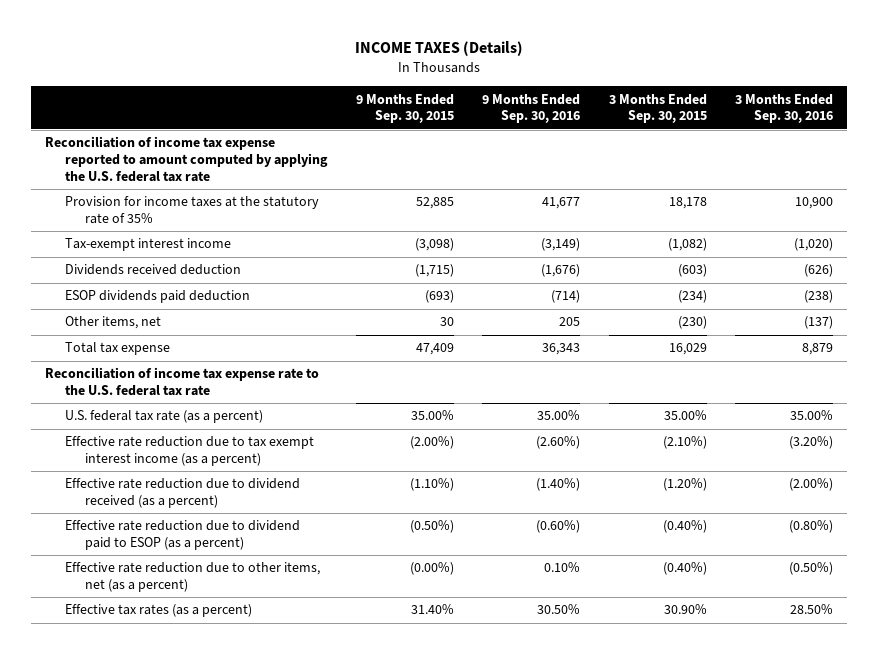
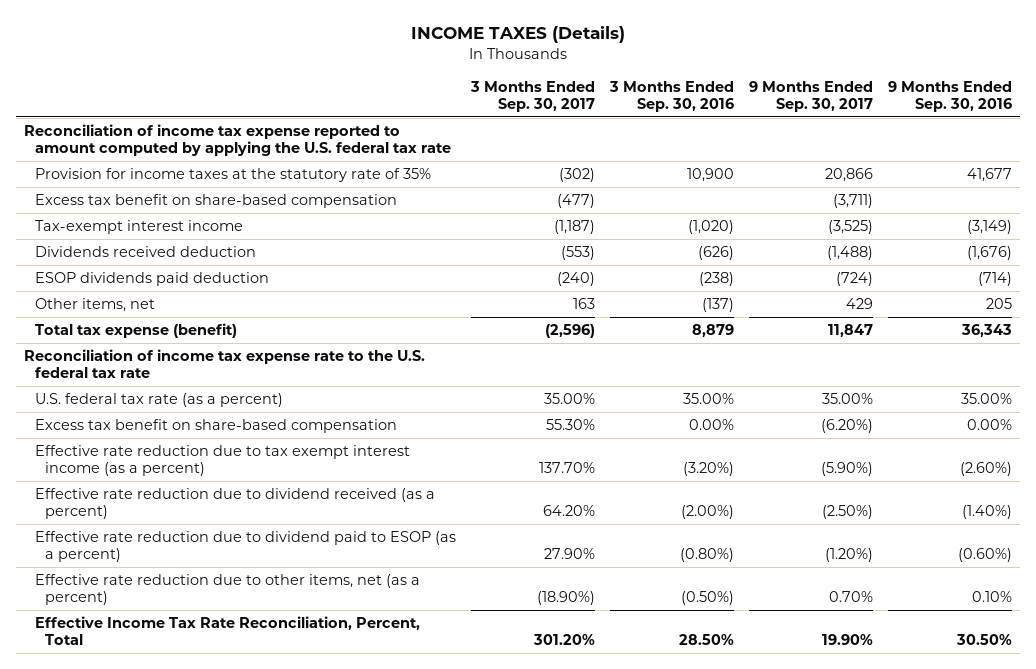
[355,93,454,124] 9 Months Ended Sep. 30, 2015 -> none
[608,93,707,124] 3 Months Ended Sep. 30, 2015 -> none
none -> [469,80,595,112] 3 Months Ended Sep. 30, 2017
none -> [748,80,873,112] 9 Months Ended Sep. 30, 2017
none -> [34,194,397,209] Excess tax benefit on share-based compensation
[65,342,171,356] Total tax expense -> [34,323,237,339] Total tax expense (benefit)
none -> [34,419,397,434] Excess tax benefit on share-based compensation
[65,604,253,618] Effective tax rates (as a percent) -> [34,616,420,646] Effective Income Tax Rate Reconciliation, Percent, Total

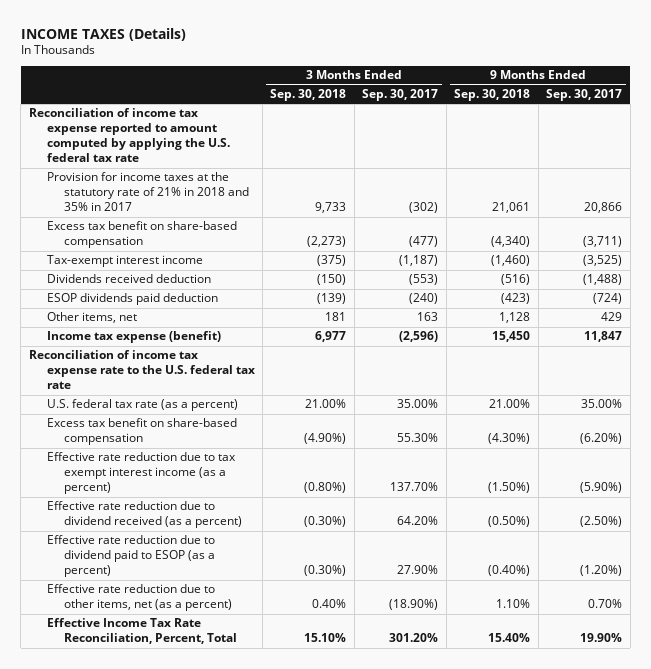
[608,80,734,112] 3 Months Ended Sep. 30, 2016 -> none
[888,80,1013,112] 9 Months Ended Sep. 30, 2016 -> none
none -> [270,88,347,101] Sep. 30, 2018
none -> [454,88,531,101] Sep. 30, 2018
[34,168,431,183] Provision for income taxes at the statutory rate of 35% -> [46,172,250,212] Provision for income taxes at the statutory rate of 21% in 2018 and 35% in 2017
[34,323,237,339] Total tax expense (benefit) -> [46,331,221,344] Income tax expense (benefit)

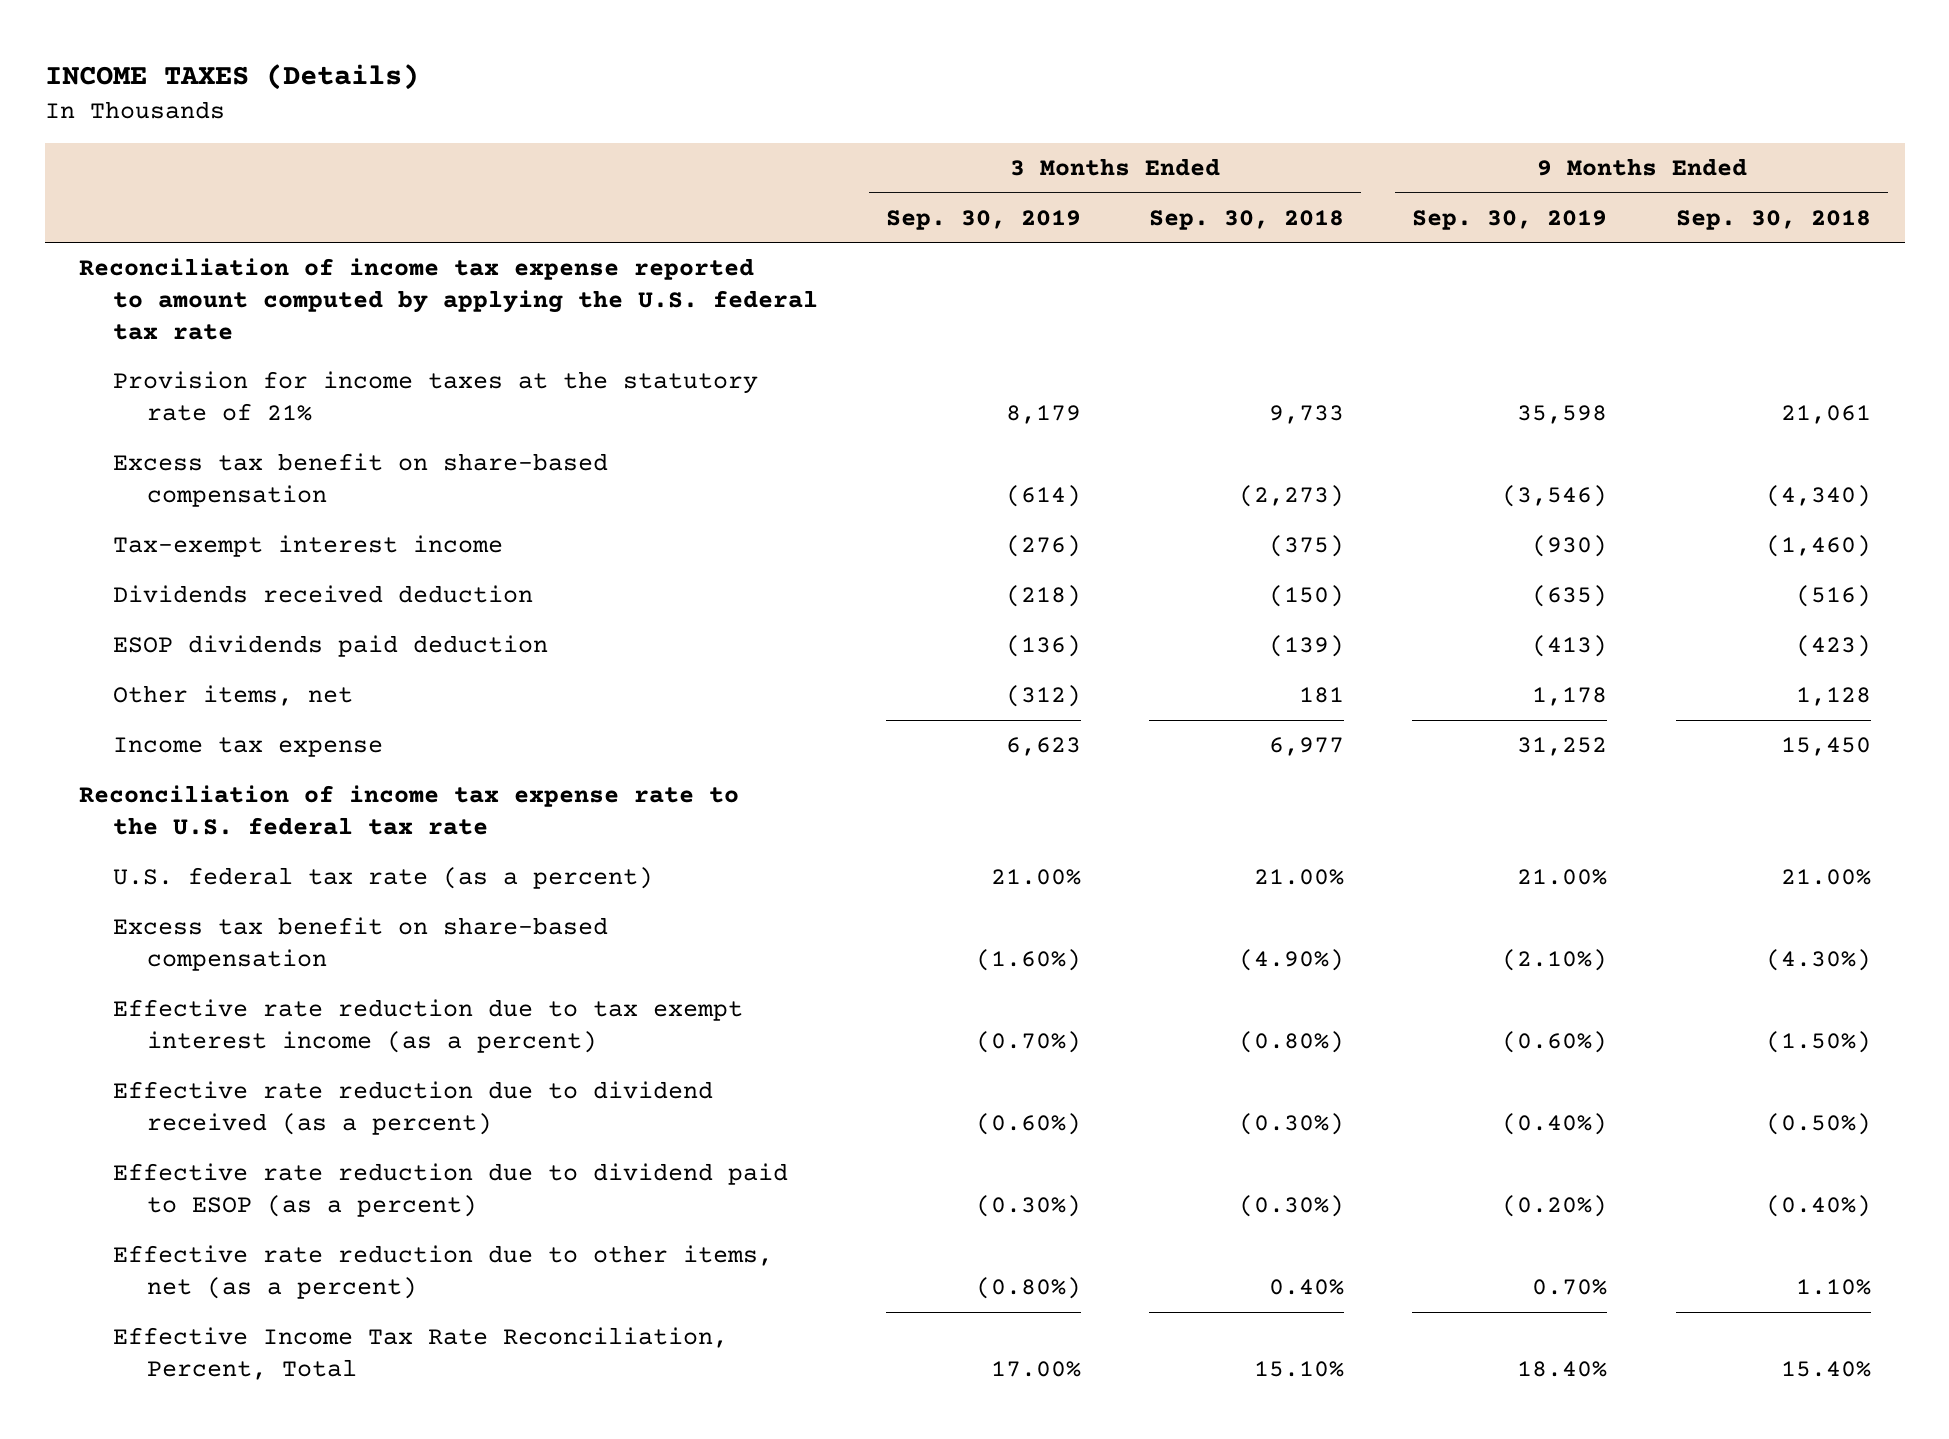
[362,88,439,101] Sep. 30, 2017 -> none
[546,88,623,101] Sep. 30, 2017 -> none
none -> [886,209,1082,230] Sep. 30, 2019
none -> [1412,209,1608,230] Sep. 30, 2019
[46,172,250,212] Provision for income taxes at the statutory rate of 21% in 2018 and 35% in 2017 -> [112,371,758,422] Provision for income taxes at the statutory rate of 21%
[46,331,221,344] Income tax expense (benefit) -> [112,737,383,758] Income tax expense

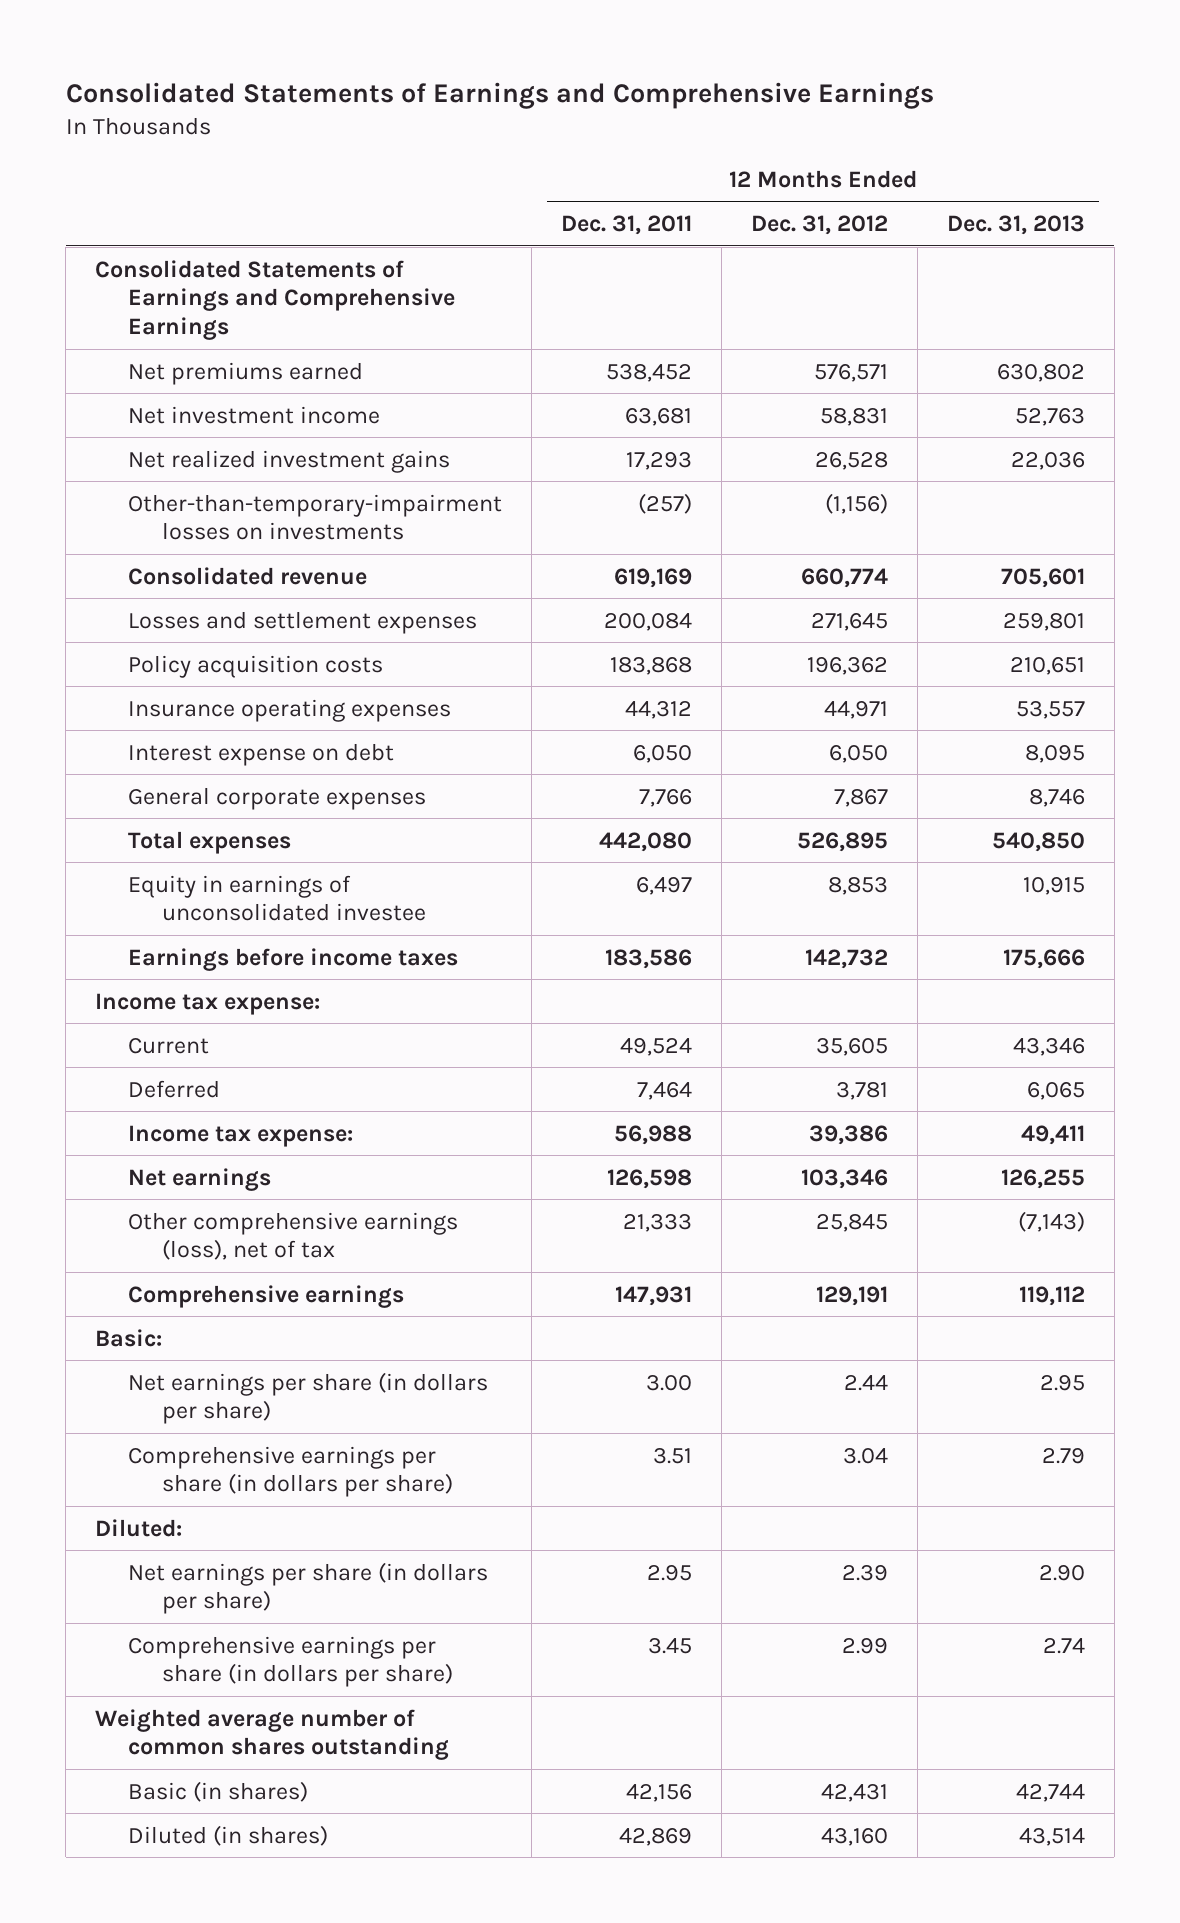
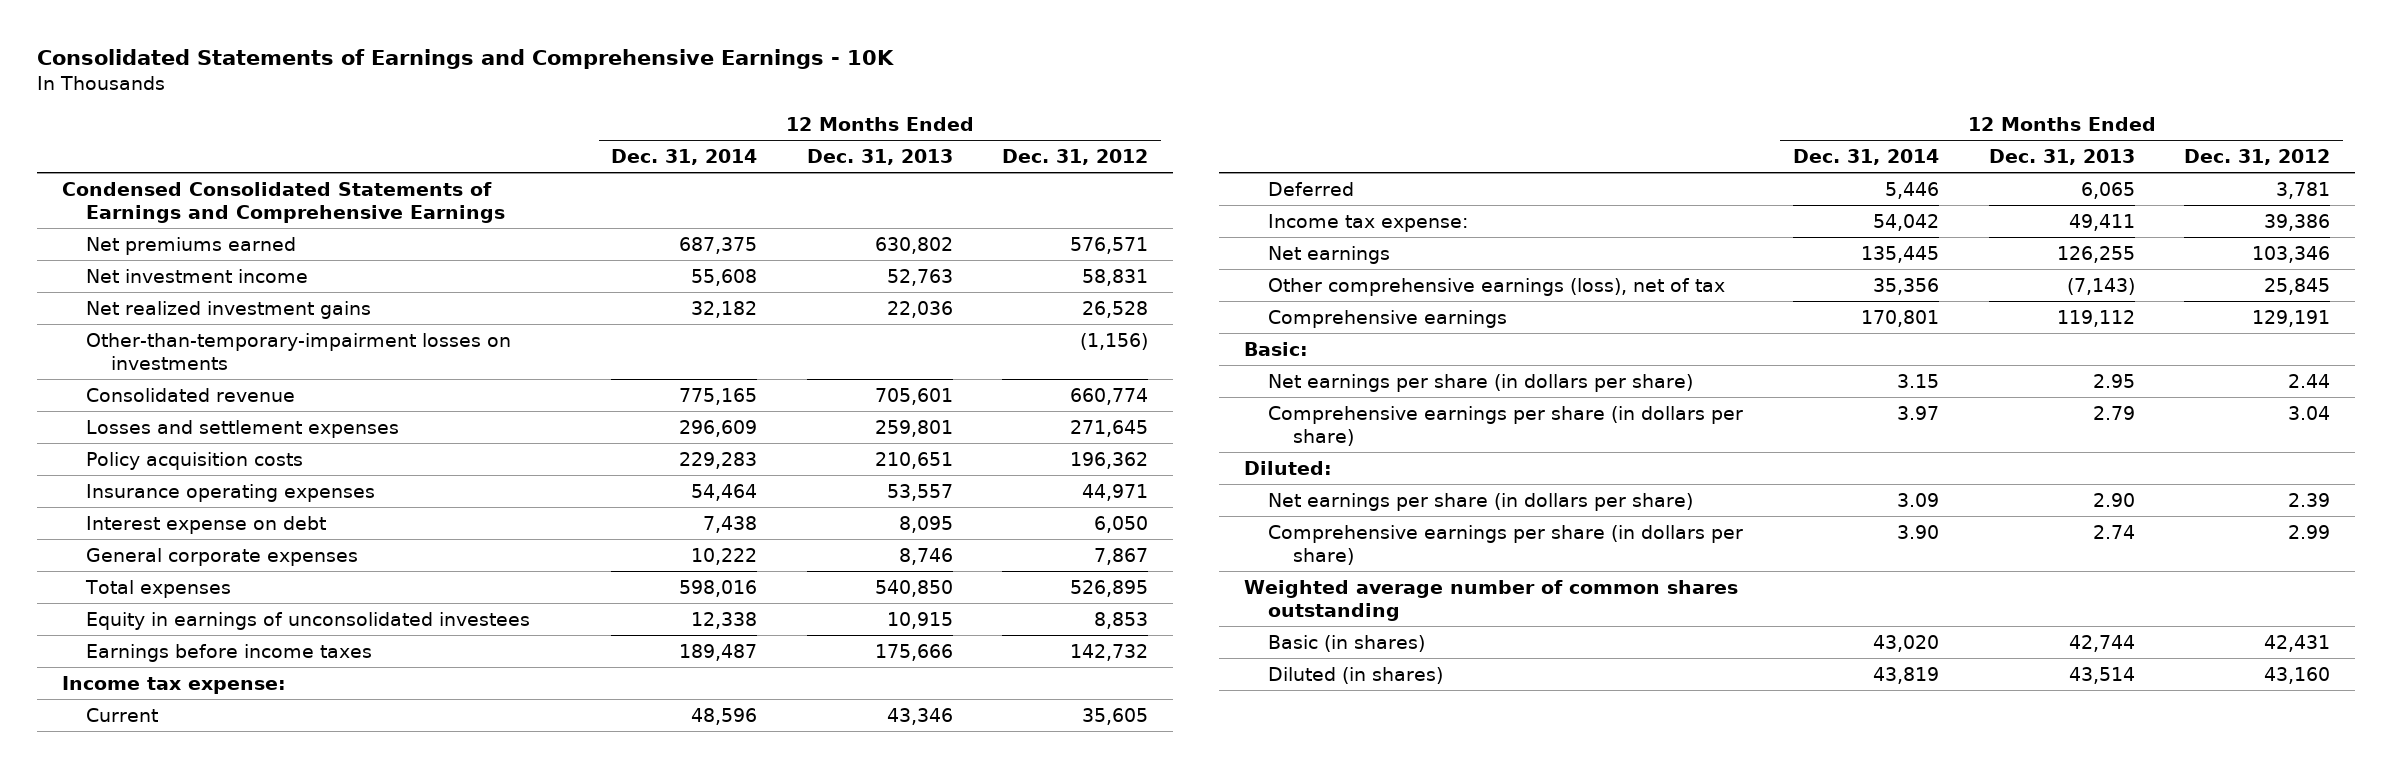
[65,82,934,110] Consolidated Statements of Earnings and Comprehensive Earnings -> [36,49,894,70] Consolidated Statements of Earnings and Comprehensive Earnings - 10K
[561,215,693,236] Dec. 31, 2011 -> none
none -> [610,149,757,166] Dec. 31, 2014
[94,259,456,340] Consolidated Statements of Earnings and Comprehensive Earnings -> [61,181,506,223] Condensed Consolidated Statements of Earnings and Comprehensive Earnings
[128,874,427,922] Equity in earnings of unconsolidated investee -> [86,611,531,630] Equity in earnings of unconsolidated investees

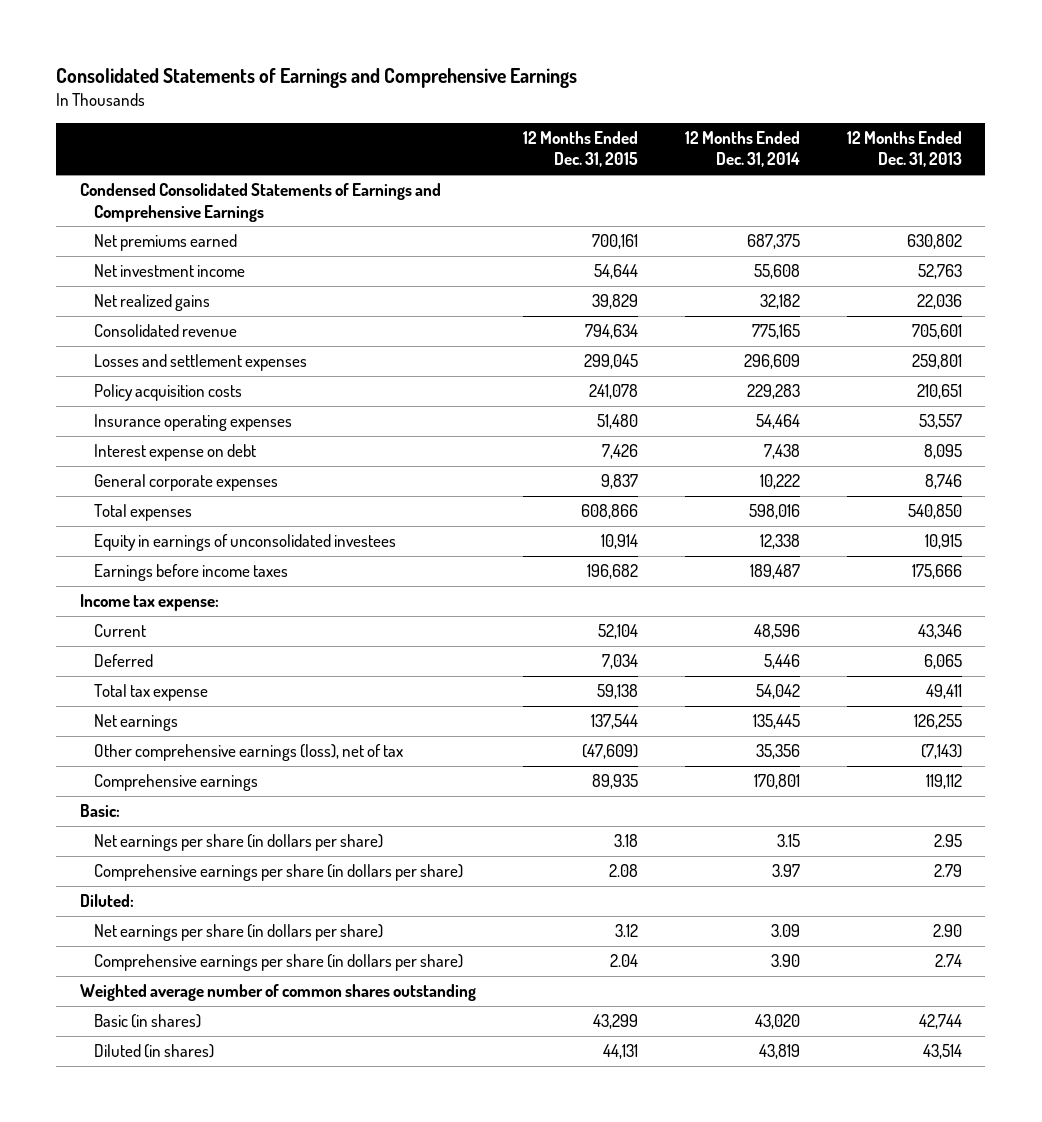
[36,49,894,70] Consolidated Statements of Earnings and Comprehensive Earnings - 10K -> [56,67,578,88] Consolidated Statements of Earnings and Comprehensive Earnings
[1002,149,1149,166] Dec. 31, 2012 -> none
none -> [522,131,638,168] 12 Months Ended Dec. 31, 2015
[86,332,512,370] Other-than-temporary-impairment losses on investments -> none
[86,300,372,319] Net realized investment gains -> [93,294,210,312] Net realized gains
[1268,213,1469,232] Income tax expense: -> [93,684,208,702] Total tax expense

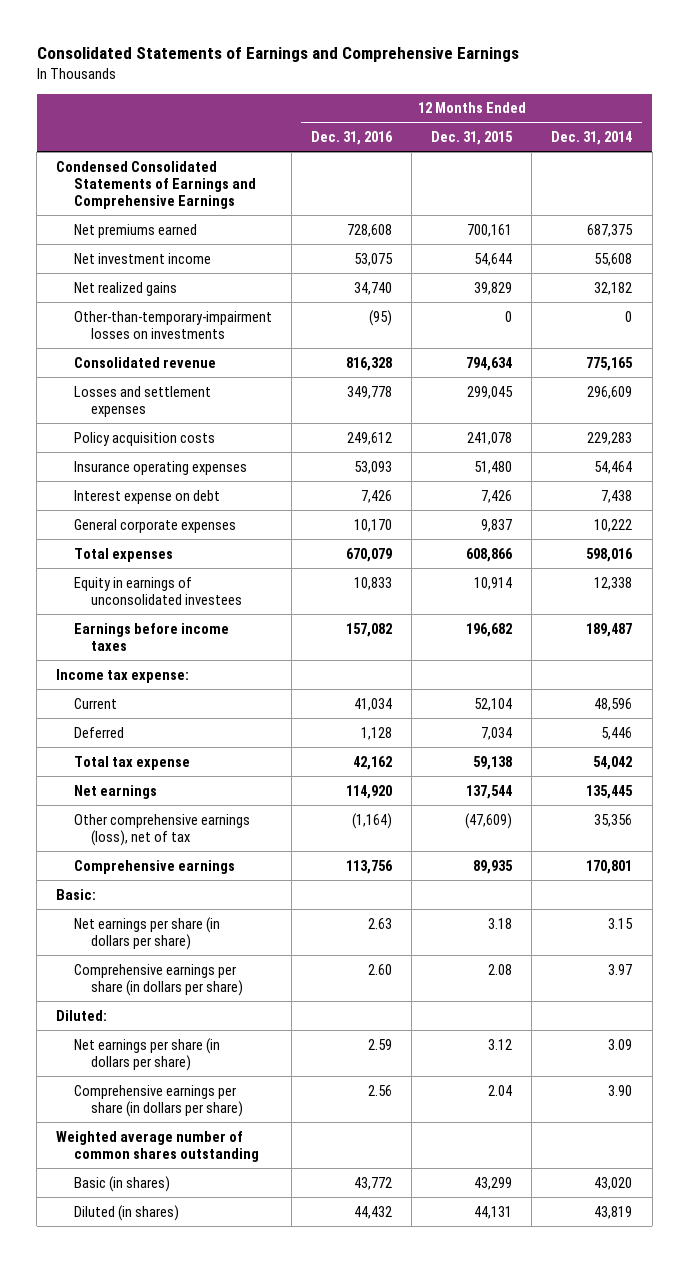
[846,131,962,168] 12 Months Ended Dec. 31, 2013 -> none
none -> [310,130,393,145] Dec. 31, 2016
none -> [73,310,272,339] Other-than-temporary-impairment losses on investments

